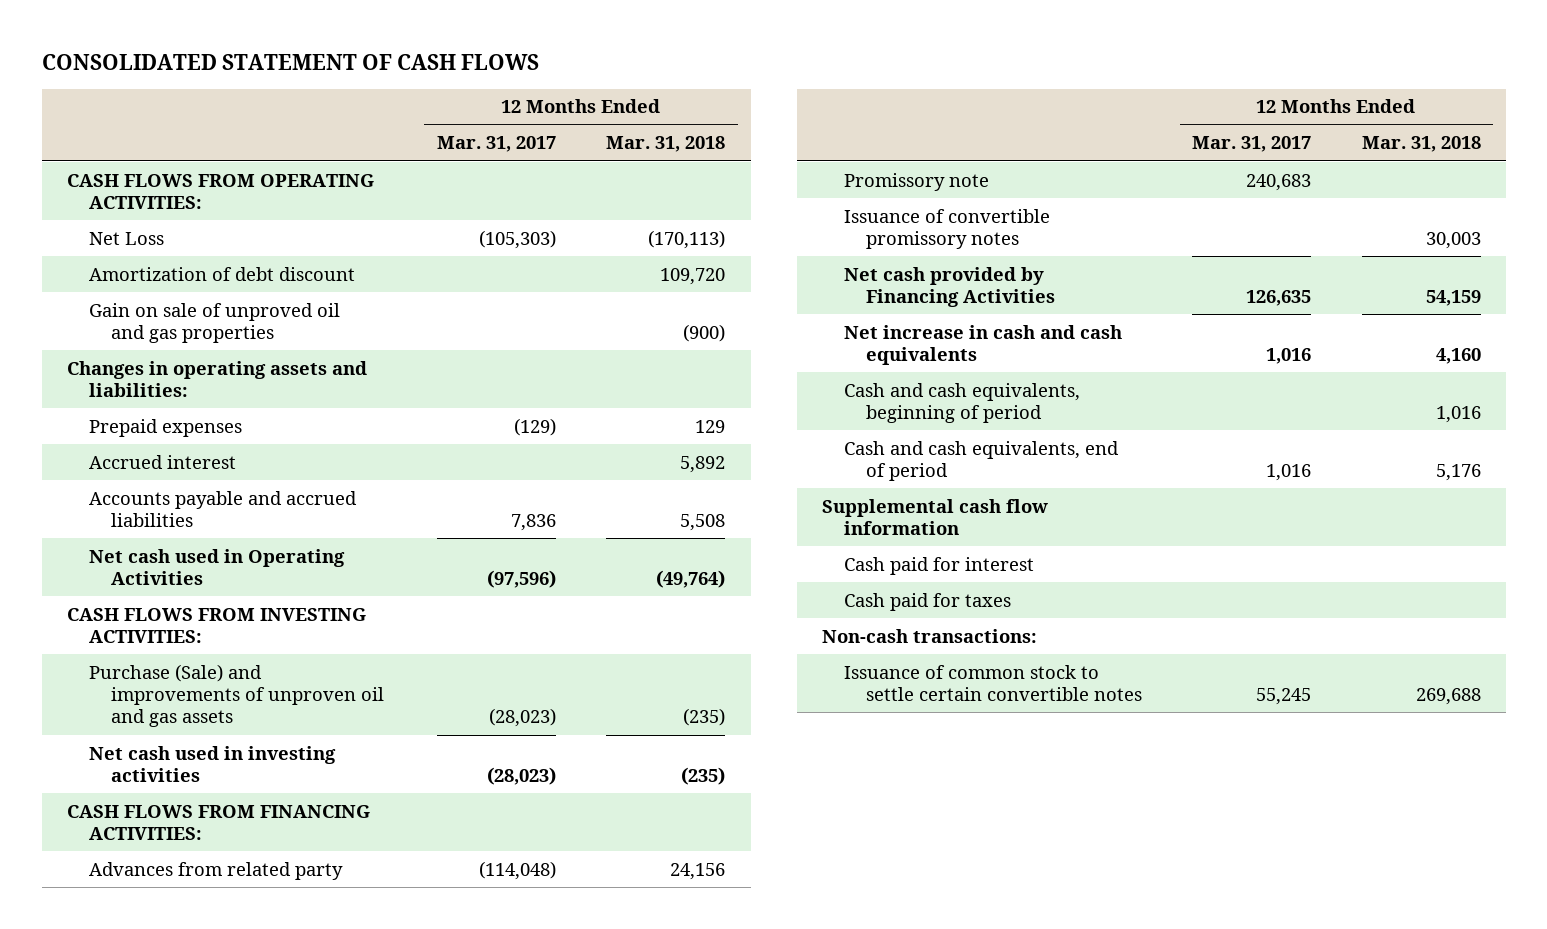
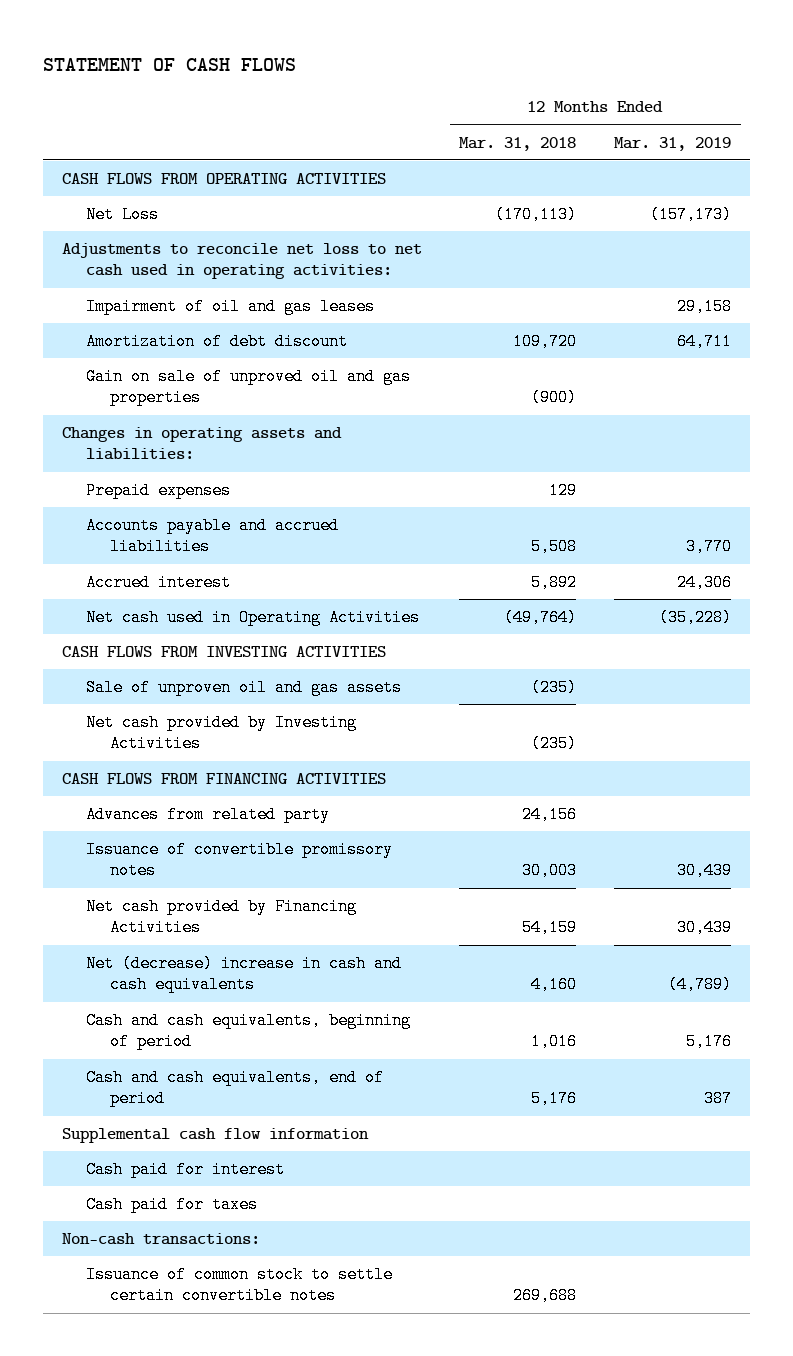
[41,54,539,71] CONSOLIDATED STATEMENT OF CASH FLOWS -> [42,57,296,71] STATEMENT OF CASH FLOWS
[437,136,557,153] Mar. 31, 2017 -> none
none -> [614,136,732,151] Mar. 31, 2019
[66,173,374,210] CASH FLOWS FROM OPERATING ACTIVITIES: -> [61,173,386,185] CASH FLOWS FROM OPERATING ACTIVITIES
none -> [61,243,422,280] Adjustments to reconcile net loss to net cash used in operating activities:
none -> [86,298,376,316] Impairment of oil and gas leases
[88,454,236,469] Accrued interest -> [86,574,232,592] Accrued interest
[66,607,366,644] CASH FLOWS FROM INVESTING ACTIVITIES: -> [61,646,386,658] CASH FLOWS FROM INVESTING ACTIVITIES
[88,663,384,728] Purchase (Sale) and improvements of unproven oil and gas assets -> [86,679,403,697] Sale of unproven oil and gas assets
[88,745,336,783] Net cash used in investing activities -> [86,714,358,753] Net cash provided by Investing Activities
[66,804,370,841] CASH FLOWS FROM FINANCING ACTIVITIES: -> [61,773,386,785] CASH FLOWS FROM FINANCING ACTIVITIES
[843,172,989,191] Promissory note -> none
[843,324,1122,366] Net increase in cash and cash equivalents -> [86,955,403,994] Net (decrease) increase in cash and cash equivalents

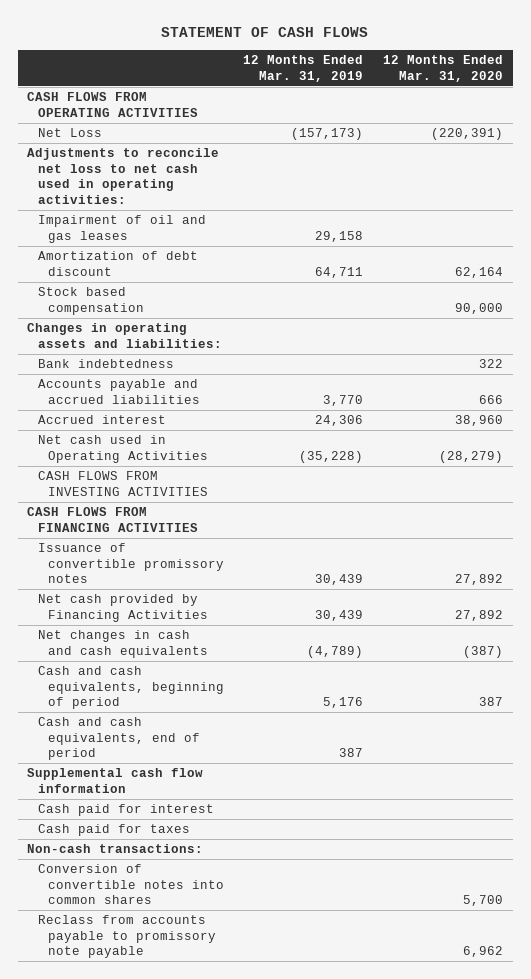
[459,136,577,151] Mar. 31, 2018 -> none
none -> [383,55,504,82] 12 Months Ended Mar. 31, 2020
[86,368,412,407] Gain on sale of unproved oil and gas properties -> none
none -> [37,287,144,315] Stock based compensation
[86,482,232,500] Prepaid expenses -> none
none -> [37,359,174,369] Bank indebtedness
[86,679,403,697] Sale of unproven oil and gas assets -> none
[86,714,358,753] Net cash provided by Investing Activities -> none
[86,806,331,824] Advances from related party -> none
[86,955,403,994] Net (decrease) increase in cash and cash equivalents -> [37,630,208,658] Net changes in cash and cash equivalents
[86,1266,394,1305] Issuance of common stock to settle certain convertible notes -> none
none -> [37,864,224,905] Conversion of convertible notes into common shares
none -> [37,915,216,959] Reclass from accounts payable to promissory note payable

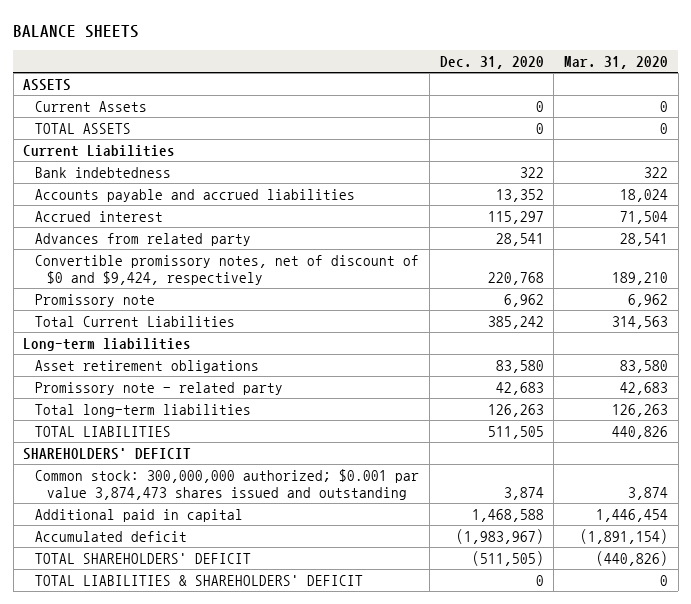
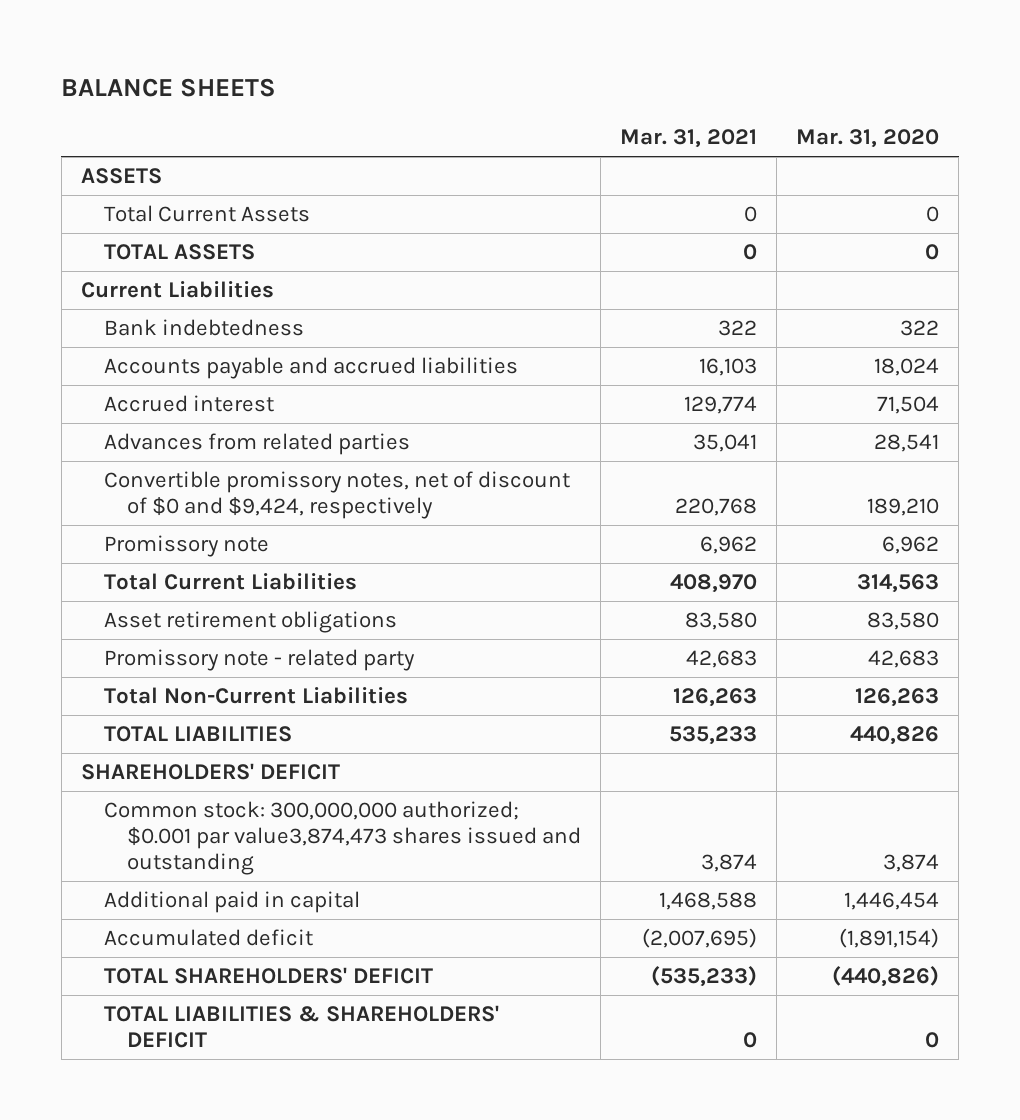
[439,55,544,69] Dec. 31, 2020 -> none
none -> [619,129,757,149] Mar. 31, 2021
[35,100,148,112] Current Assets -> [103,204,310,222] Total Current Assets
[35,232,252,246] Advances from related party -> [103,432,410,455] Advances from related parties
[23,337,192,351] Long-term liabilities -> none
[35,403,252,417] Total long-term liabilities -> [103,686,408,704] Total Non-Current Liabilities
[35,468,420,501] Common stock: 300,000,000 authorized; $0.001 par value 3,874,473 shares issued and outstanding -> [103,800,581,876] Common stock: 300,000,000 authorized; $0.001 par value3,874,473 shares issued and outstanding

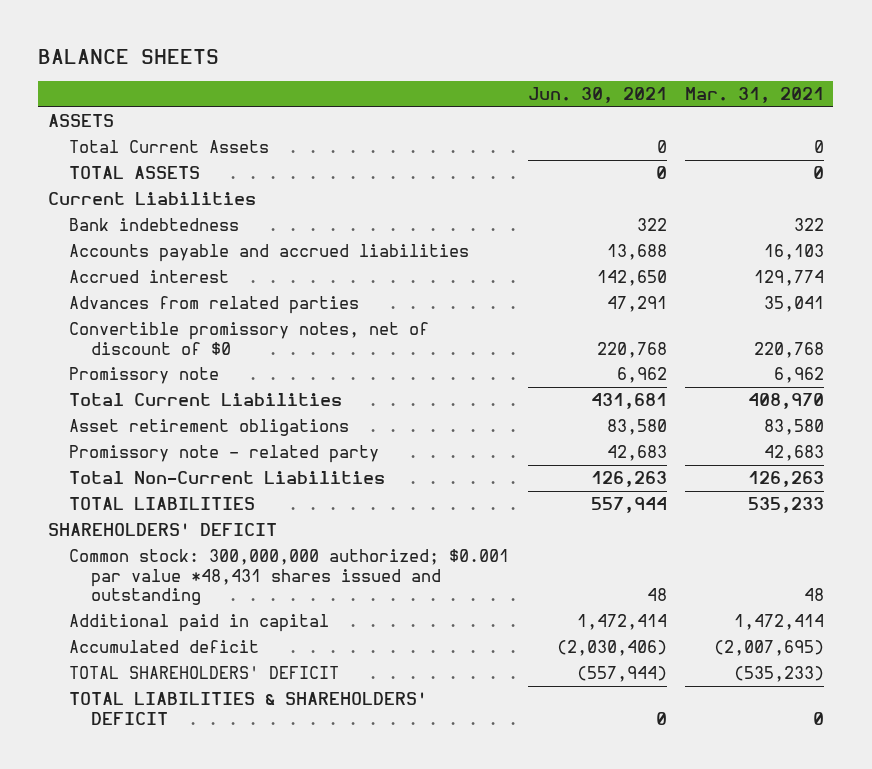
[796,129,940,149] Mar. 31, 2020 -> none
none -> [527,87,667,104] Jun. 30, 2021
[103,470,570,519] Convertible promissory notes, net of discount of $0 and $9,424, respectively -> [69,322,430,355] Convertible promissory notes, net of discount of $0
[103,800,581,876] Common stock: 300,000,000 authorized; $0.001 par value3,874,473 shares issued and outstanding -> [69,549,510,605] Common stock: 300,000,000 authorized; $0.001 par value *48,431 shares issued and outstanding
[700,854,757,873] 3,874 -> [803,587,824,601] 48
[658,891,757,910] 1,468,588 -> [733,614,824,631] 1,472,414

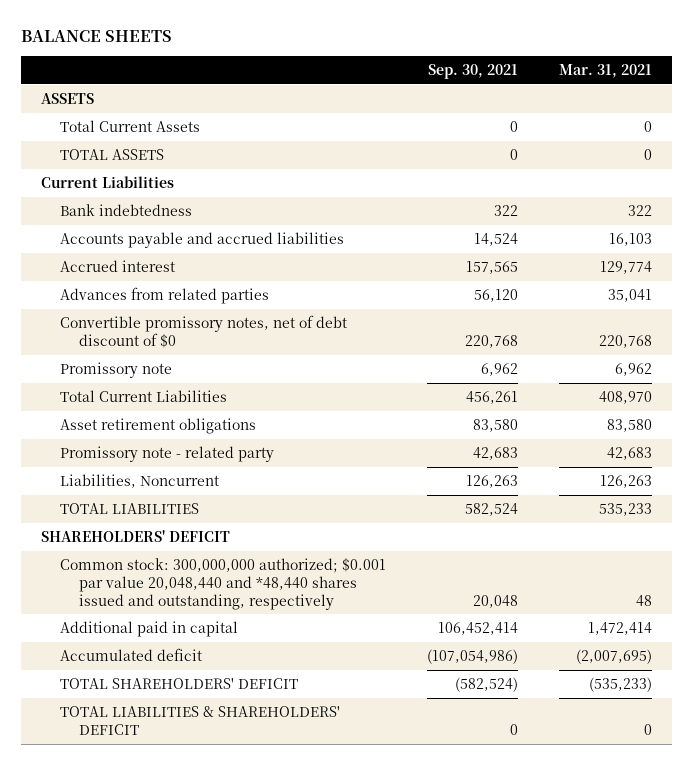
[527,87,667,104] Jun. 30, 2021 -> none
none -> [427,64,518,80] Sep. 30, 2021
[69,322,430,355] Convertible promissory notes, net of discount of $0 -> [60,314,348,348] Convertible promissory notes, net of debt discount of $0
[69,471,386,485] Total Non-Current Liabilities -> [60,473,220,488] Liabilities, Noncurrent
[69,549,510,605] Common stock: 300,000,000 authorized; $0.001 par value *48,431 shares issued and outstanding -> [60,557,387,610] Common stock: 300,000,000 authorized; $0.001 par value 20,048,440 and *48,440 shares issued and outstanding, respectively

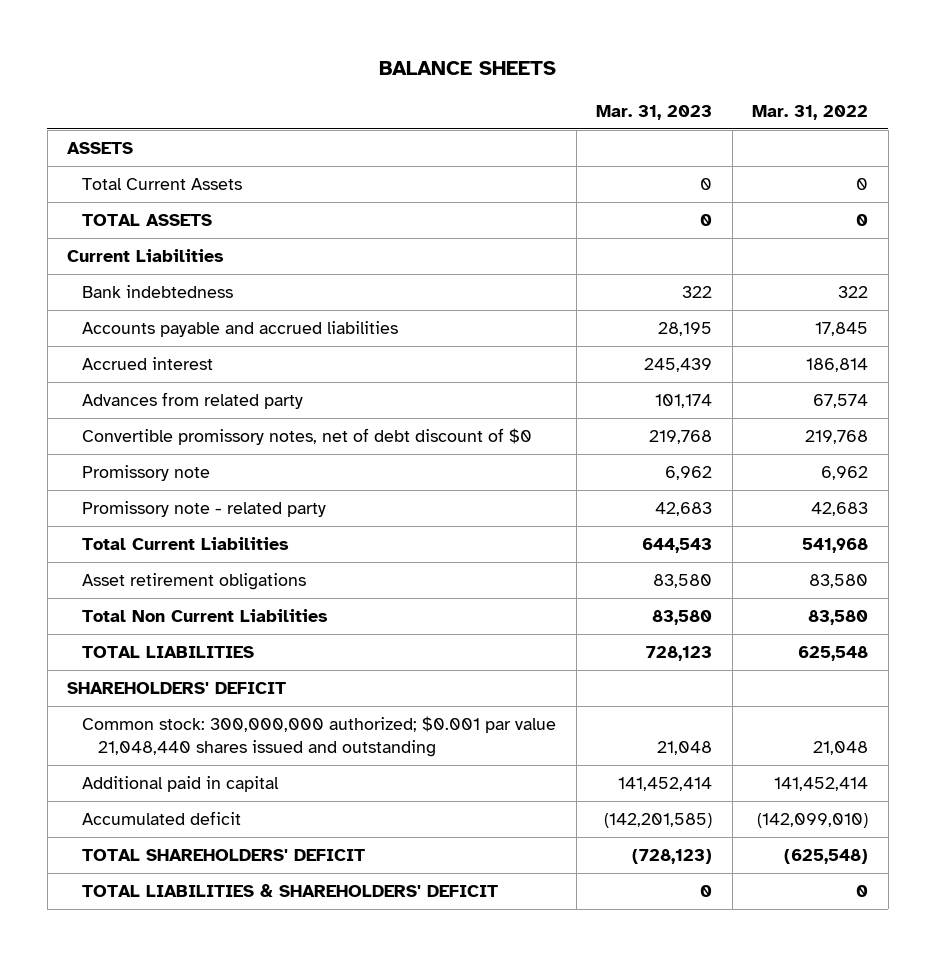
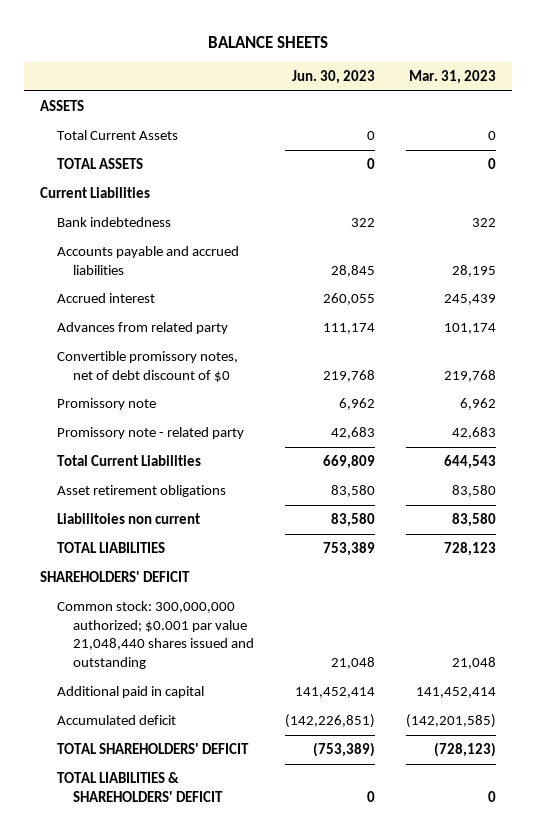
[752,104,869,120] Mar. 31, 2022 -> none
none -> [292,70,376,85] Jun. 30, 2023
[82,609,329,623] Total Non Current Liabilities -> [56,513,200,525] Liabilitoies non current

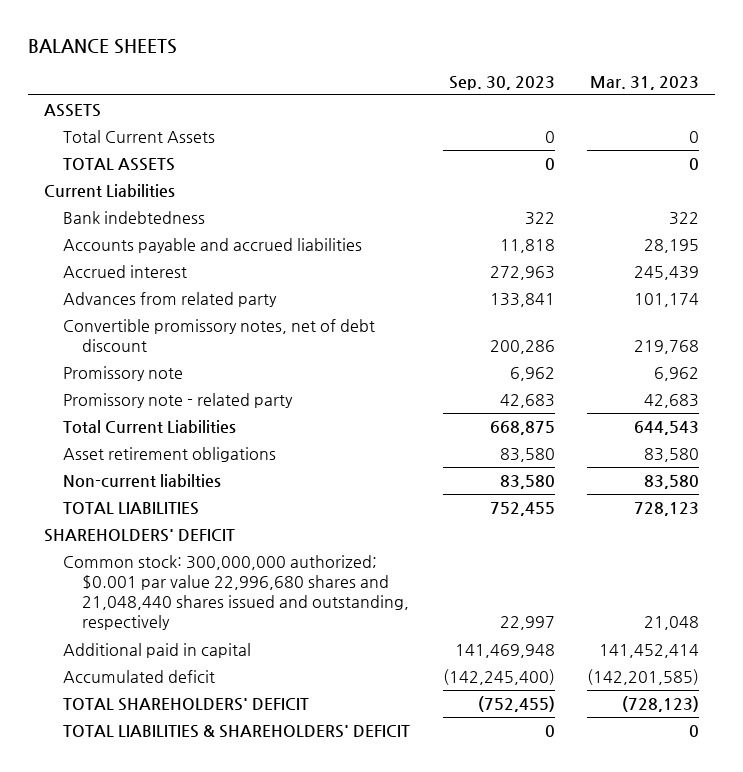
[292,70,376,85] Jun. 30, 2023 -> none
none -> [448,75,555,90] Sep. 30, 2023
[56,351,238,382] Convertible promissory notes, net of debt discount of $0 -> [63,319,376,353] Convertible promissory notes, net of debt discount
[56,513,200,525] Liabilitoies non current -> [63,474,222,489] Non-current liabilties
[56,601,255,670] Common stock: 300,000,000 authorized; $0.001 par value 21,048,440 shares issued and outstanding -> [63,555,410,631] Common stock: 300,000,000 authorized; $0.001 par value 22,996,680 shares and 21,048,440 shares issued and outstanding, respectively

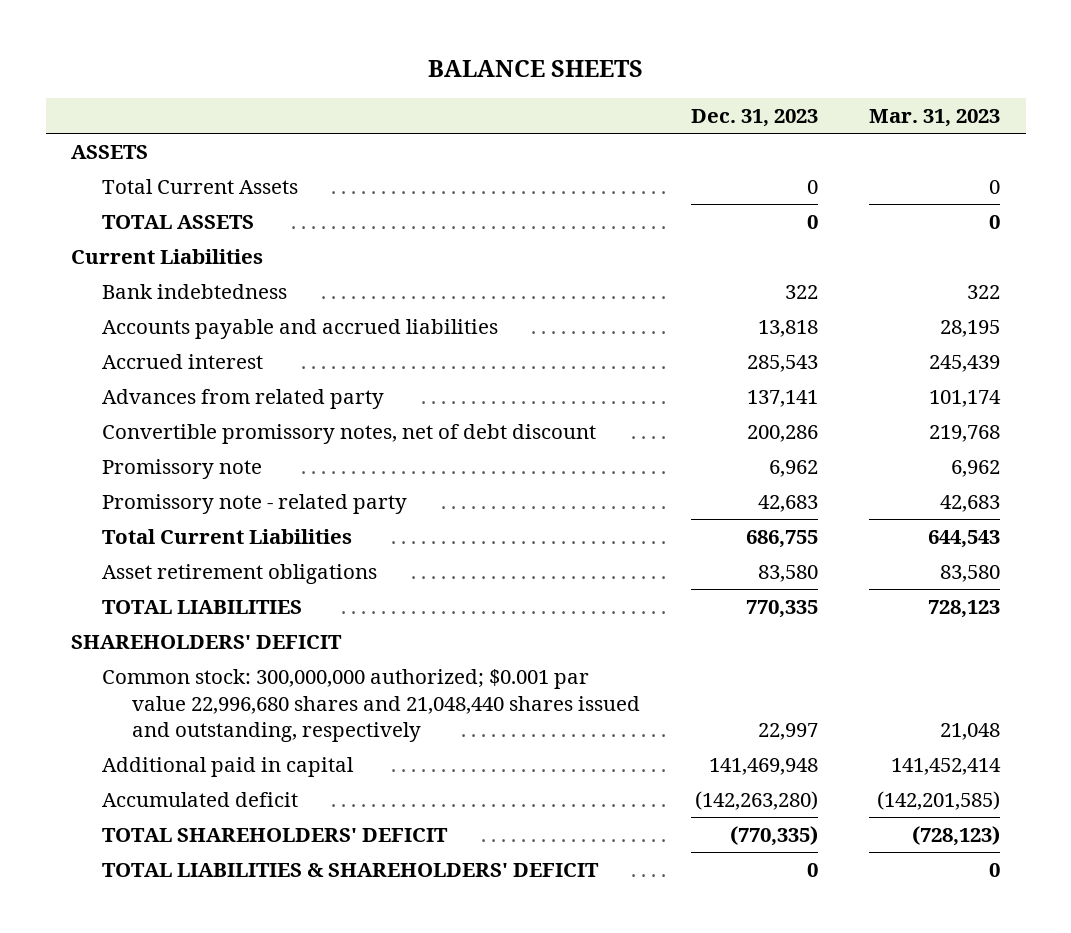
[448,75,555,90] Sep. 30, 2023 -> none
none -> [691,108,819,127] Dec. 31, 2023
[63,474,222,489] Non-current liabilties -> none

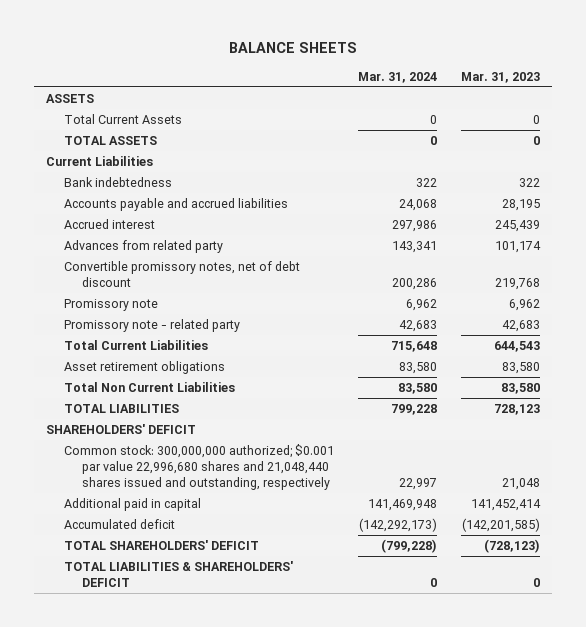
[691,108,819,127] Dec. 31, 2023 -> none
none -> [358,71,438,83] Mar. 31, 2024
none -> [63,381,235,392] Total Non Current Liabilities

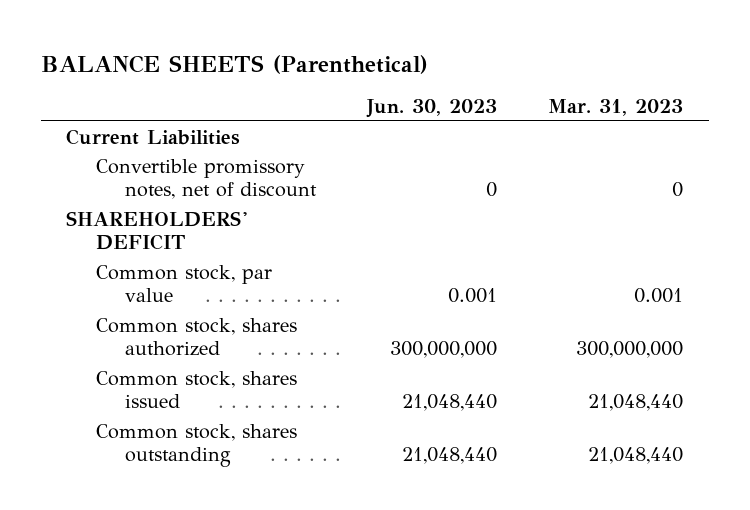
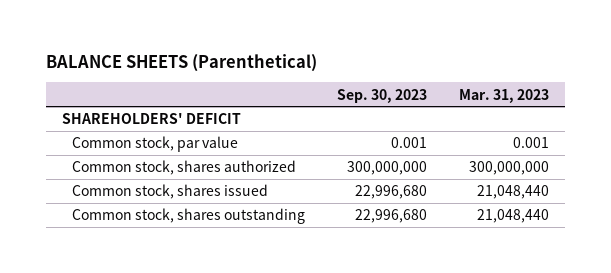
[366,99,498,119] Jun. 30, 2023 -> none
none -> [336,88,427,103] Sep. 30, 2023
[66,128,241,145] Current Liabilities -> none
[95,158,317,200] Convertible promissory notes, net of discount -> none

